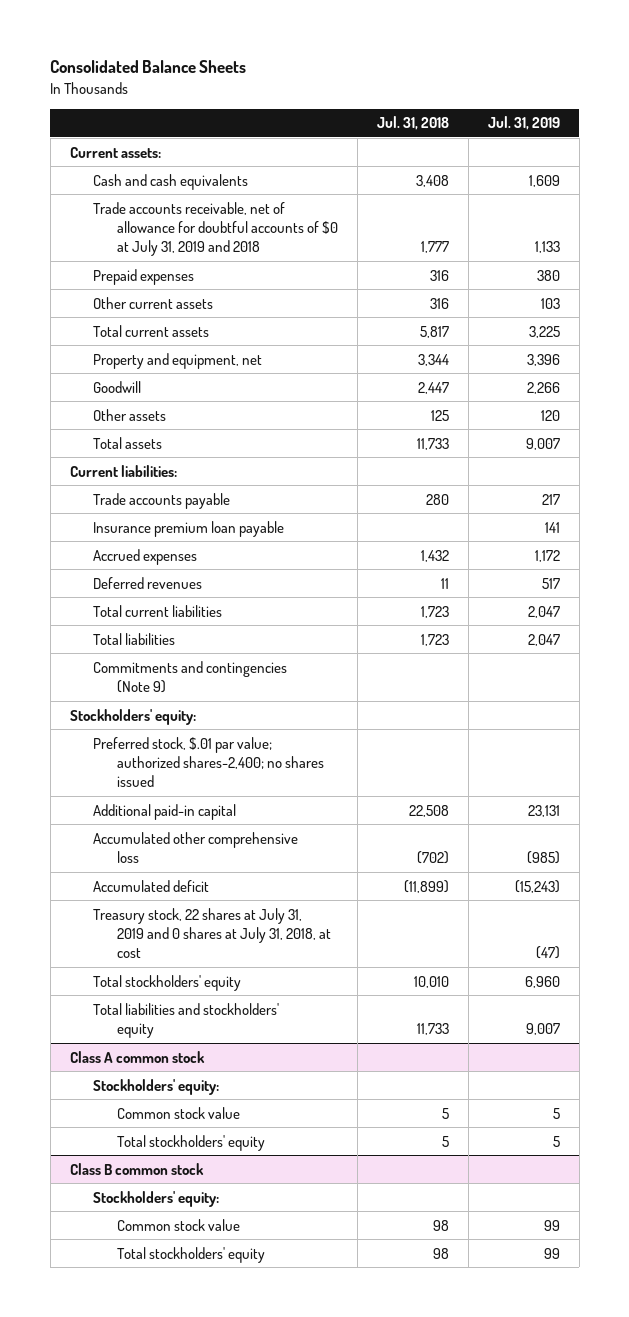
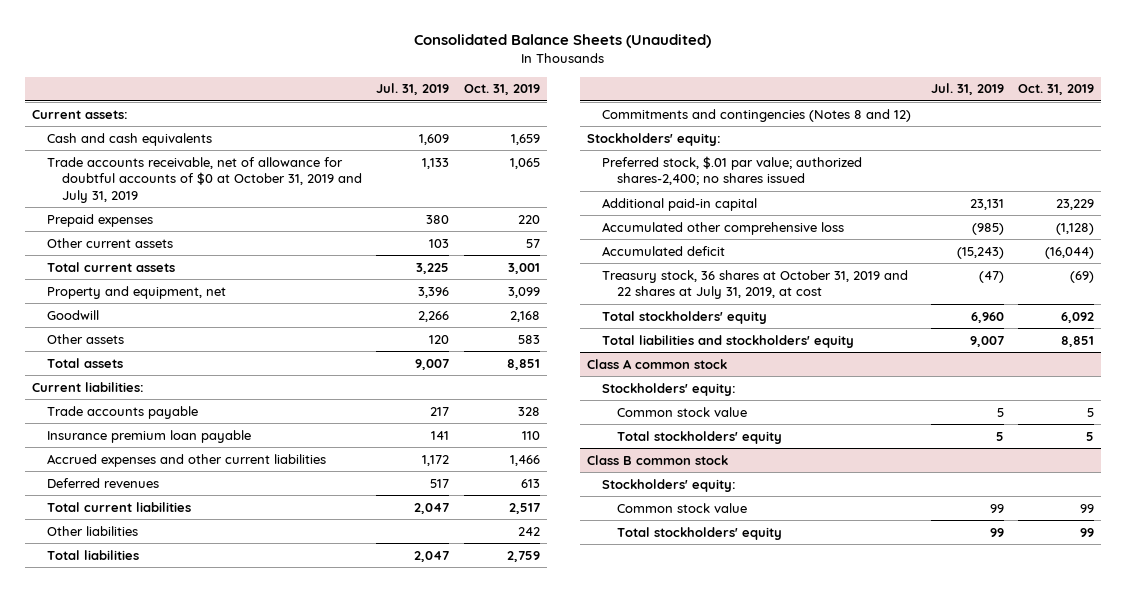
[50,60,247,74] Consolidated Balance Sheets -> [414,34,712,49] Consolidated Balance Sheets (Unaudited)
[376,116,449,131] Jul. 31, 2018 -> none
none -> [463,84,540,96] Oct. 31, 2019
[93,201,338,256] Trade accounts receivable, net of allowance for doubtful accounts of $0 at July 31, 2019 and 2018 -> [47,156,363,203] Trade accounts receivable, net of allowance for doubtful accounts of $0 at October 31, 2019 and July 31, 2019
[93,548,198,565] Accrued expenses -> [47,453,327,467] Accrued expenses and other current liabilities
none -> [47,525,139,536] Other liabilities
[93,660,288,693] Commitments and contingencies (Note 9) -> [601,108,911,122] Commitments and contingencies (Notes 8 and 12)
[93,907,331,958] Treasury stock, 22 shares at July 31, 2019 and 0 shares at July 31, 2018, at cost -> [601,269,908,300] Treasury stock, 36 shares at October 31, 2019 and 22 shares at July 31, 2019, at cost

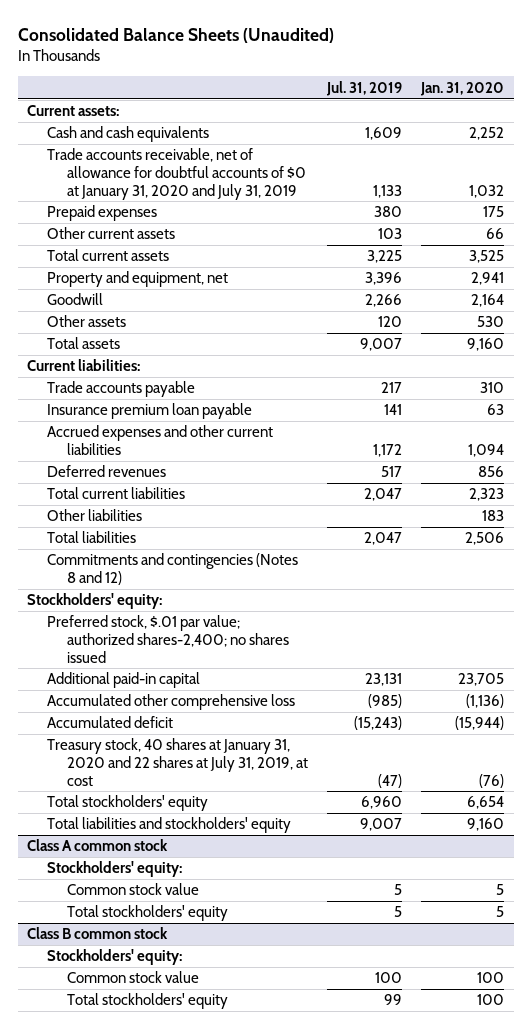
[463,84,540,96] Oct. 31, 2019 -> none
none -> [419,81,504,96] Jan. 31, 2020
[47,156,363,203] Trade accounts receivable, net of allowance for doubtful accounts of $0 at October 31, 2019 and July 31, 2019 -> [46,148,306,200] Trade accounts receivable, net of allowance for doubtful accounts of $0 at January 31, 2020 and July 31, 2019
[601,269,908,300] Treasury stock, 36 shares at October 31, 2019 and 22 shares at July 31, 2019, at cost -> [46,738,308,786] Treasury stock, 40 shares at January 31, 2020 and 22 shares at July 31, 2019, at cost
[990,503,1005,513] 99 -> [374,972,402,984] 100

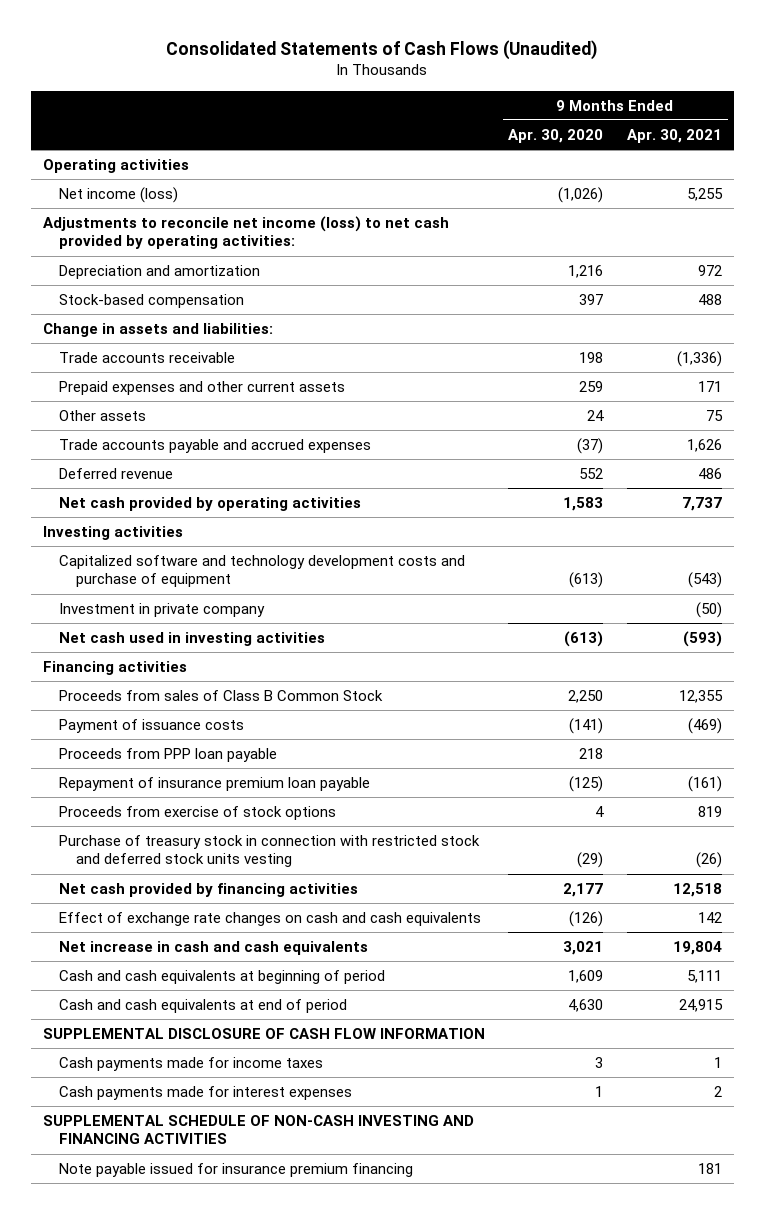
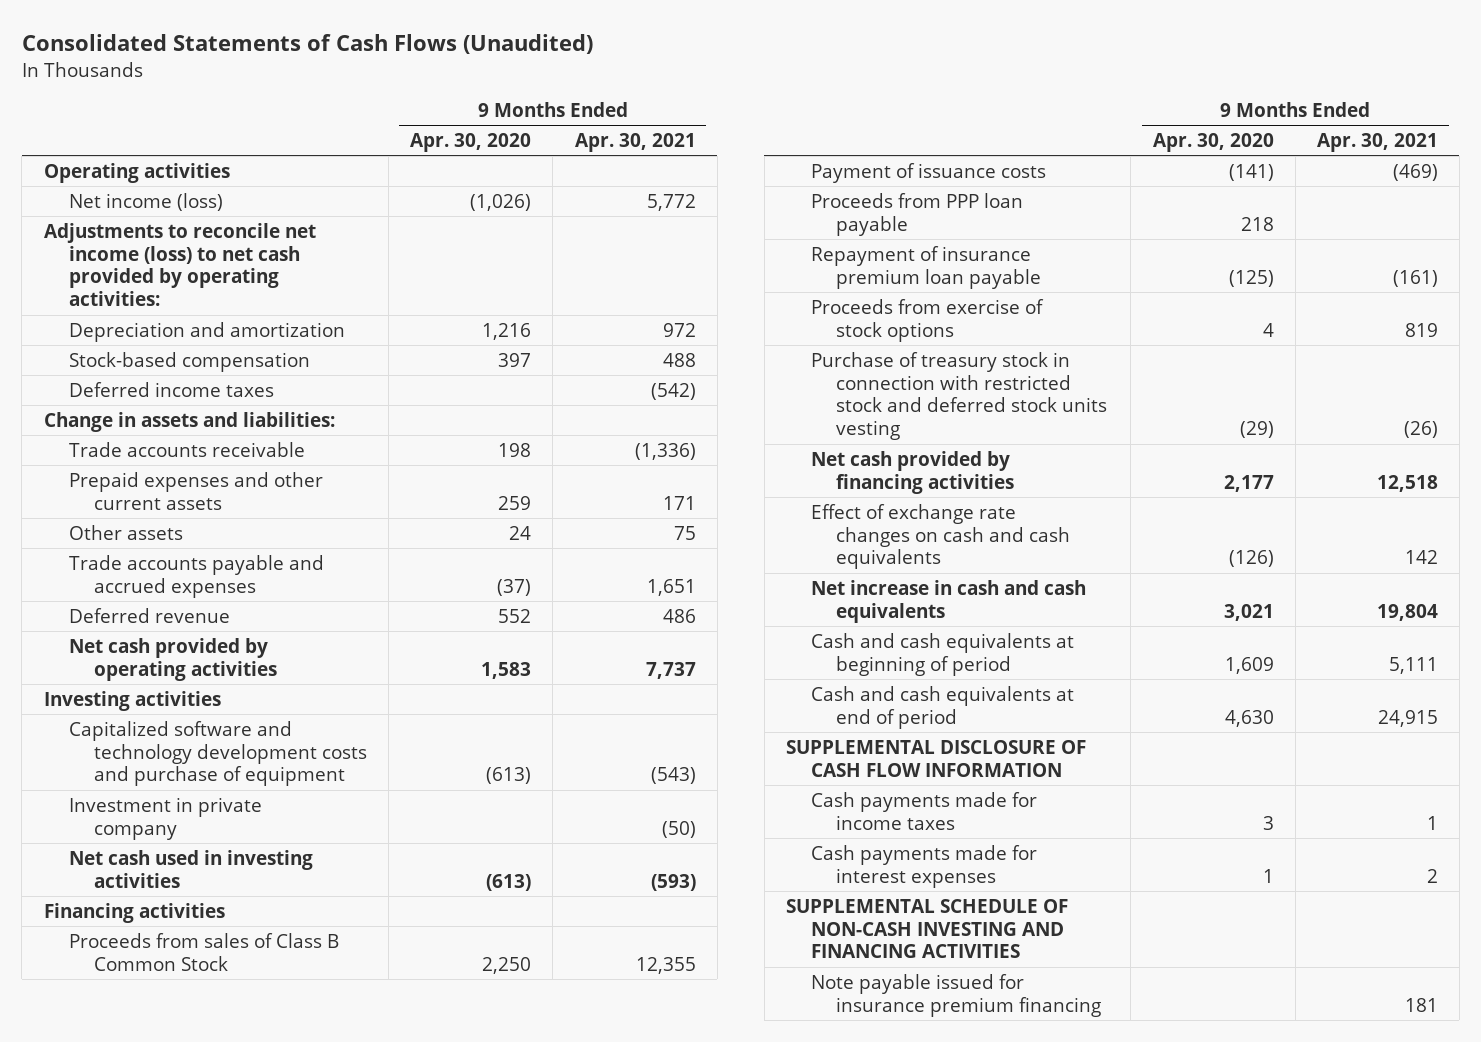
[686,188,723,202] 5,255 -> [646,193,696,211] 5,772
none -> [68,381,274,397] Deferred income taxes
[686,439,722,453] 1,626 -> [646,578,696,596] 1,651

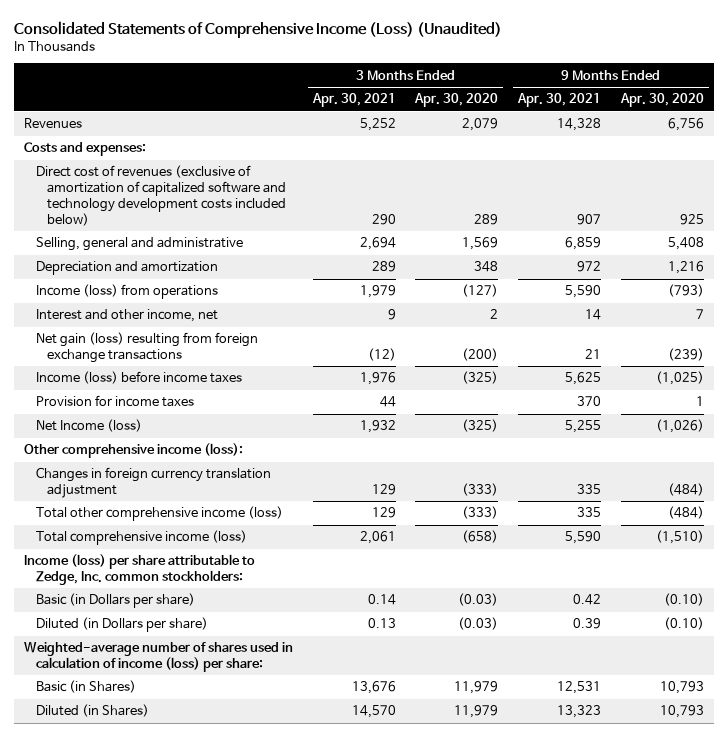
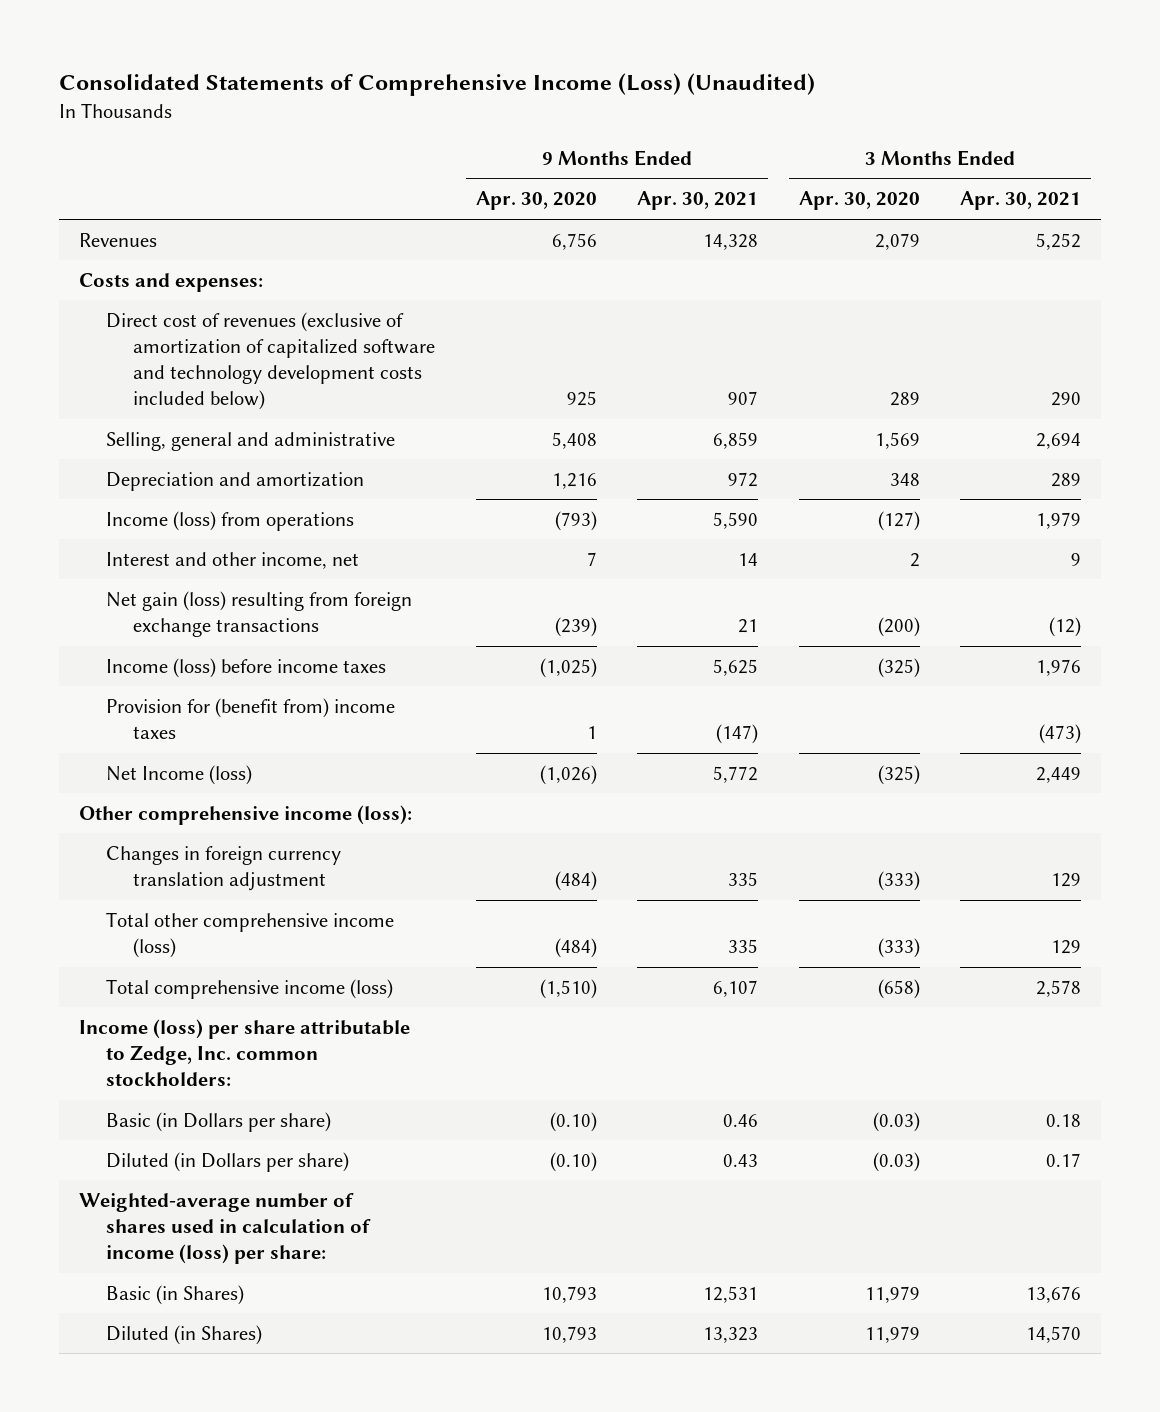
[35,395,194,408] Provision for income taxes -> [106,697,396,739] Provision for (benefit from) income taxes
[379,396,396,408] 44 -> [1039,723,1082,744] (473)
[577,396,602,407] 370 -> [716,723,759,744] (147)
[359,420,396,434] 1,932 -> [1036,766,1082,783] 2,449
[565,420,602,434] 5,255 -> [713,765,759,783] 5,772
[359,531,396,545] 2,061 -> [1036,979,1082,997] 2,578
[565,531,602,545] 5,590 -> [713,979,759,997] 6,107
[367,594,396,606] 0.14 -> [1046,1113,1082,1127] 0.18
[573,594,602,606] 0.42 -> [723,1113,759,1127] 0.46
[367,618,396,629] 0.13 -> [1046,1152,1082,1167] 0.17
[573,618,602,630] 0.39 -> [723,1153,759,1167] 0.43

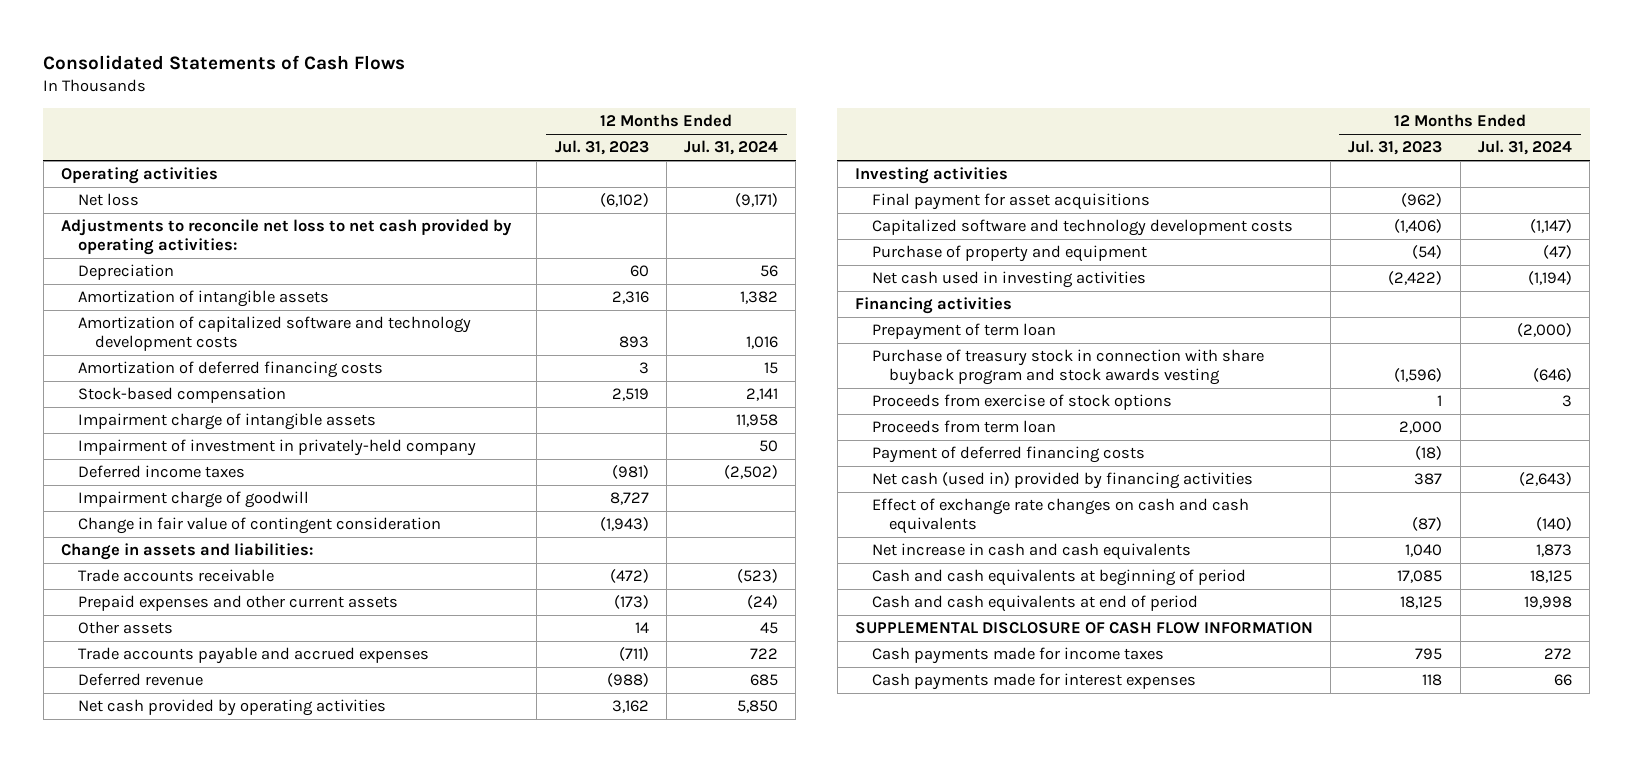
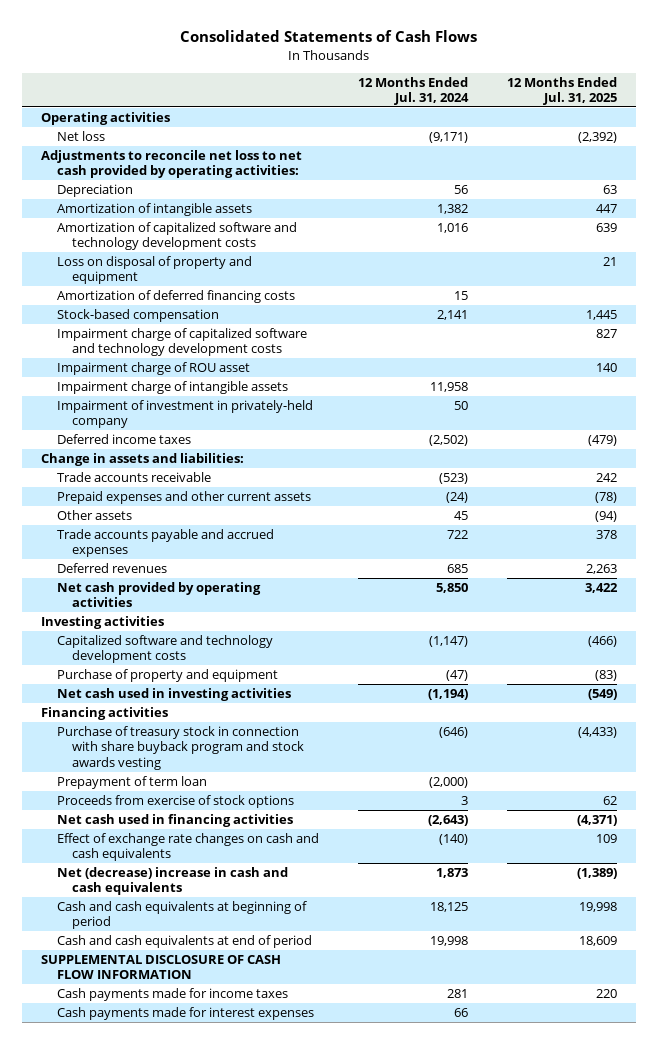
[554,140,649,156] Jul. 31, 2023 -> none
none -> [506,76,617,106] 12 Months Ended Jul. 31, 2025
none -> [56,255,252,285] Loss on disposal of property and equipment
none -> [56,327,307,357] Impairment charge of capitalized software and technology development costs
none -> [56,361,250,375] Impairment charge of ROU asset
[78,491,310,509] Impairment charge of goodwill -> none
[78,517,442,535] Change in fair value of contingent consideration -> none
[78,673,204,687] Deferred revenue -> [56,562,167,573] Deferred revenues
[871,193,1150,211] Final payment for asset acquisitions -> none
[871,323,1056,341] Prepayment of term loan -> [56,775,207,789] Prepayment of term loan
[871,420,1056,434] Proceeds from term loan -> none
[871,446,1145,464] Payment of deferred financing costs -> none
[871,472,1253,490] Net cash (used in) provided by financing activities -> [56,813,293,827] Net cash used in financing activities
[871,543,1191,561] Net increase in cash and cash equivalents -> [56,866,288,896] Net (decrease) increase in cash and cash equivalents
[1543,648,1572,660] 272 -> [446,988,468,998] 281

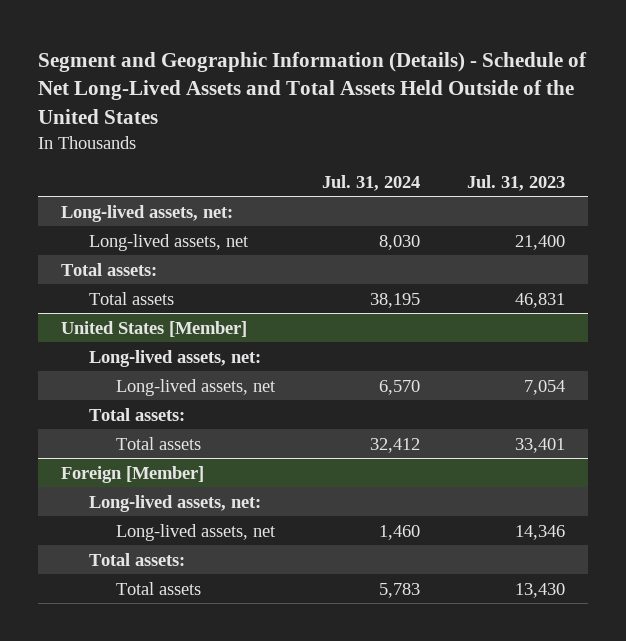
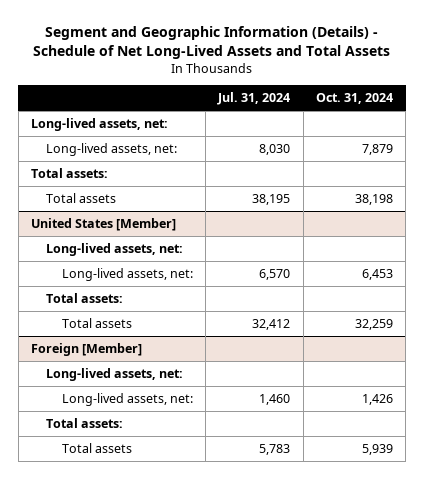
[38,51,588,124] Segment and Geographic Information (Details) - Schedule of Net Long-Lived Assets and Total Assets Held Outside of the United States -> [32,26,390,60] Segment and Geographic Information (Details) - Schedule of Net Long-Lived Assets and Total Assets
[466,174,565,191] Jul. 31, 2023 -> none
none -> [315,93,393,105] Oct. 31, 2024
[88,233,249,251] Long-lived assets, net -> [46,142,178,156] Long-lived assets, net:
[116,378,277,396] Long-lived assets, net -> [61,267,193,281] Long-lived assets, net:
[116,523,277,541] Long-lived assets, net -> [61,392,193,406] Long-lived assets, net:

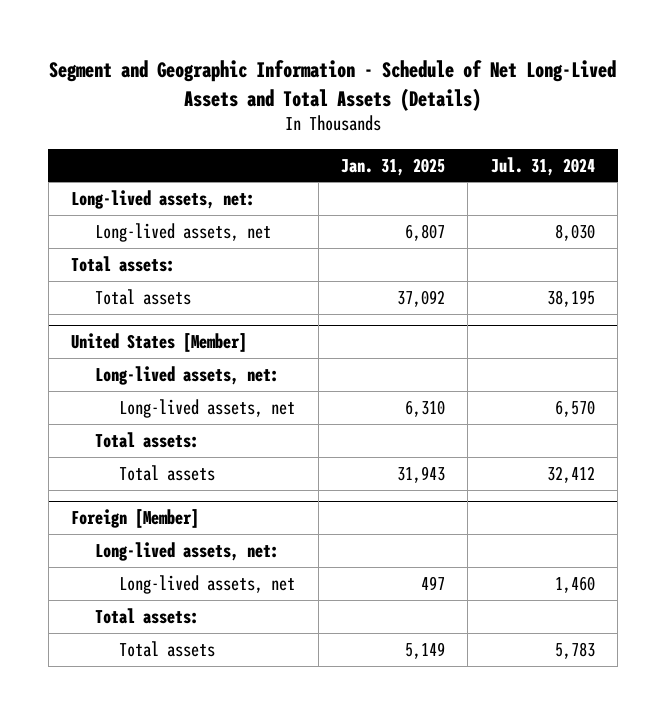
[32,26,390,60] Segment and Geographic Information (Details) - Schedule of Net Long-Lived Assets and Total Assets -> [48,59,616,111] Segment and Geographic Information - Schedule of Net Long-Lived Assets and Total Assets (Details)
[315,93,393,105] Oct. 31, 2024 -> none
none -> [340,157,445,176] Jan. 31, 2025
[46,142,178,156] Long-lived assets, net: -> [95,222,272,242] Long-lived assets, net
[61,267,193,281] Long-lived assets, net: -> [119,398,296,418] Long-lived assets, net
[61,392,193,406] Long-lived assets, net: -> [119,574,296,594] Long-lived assets, net

